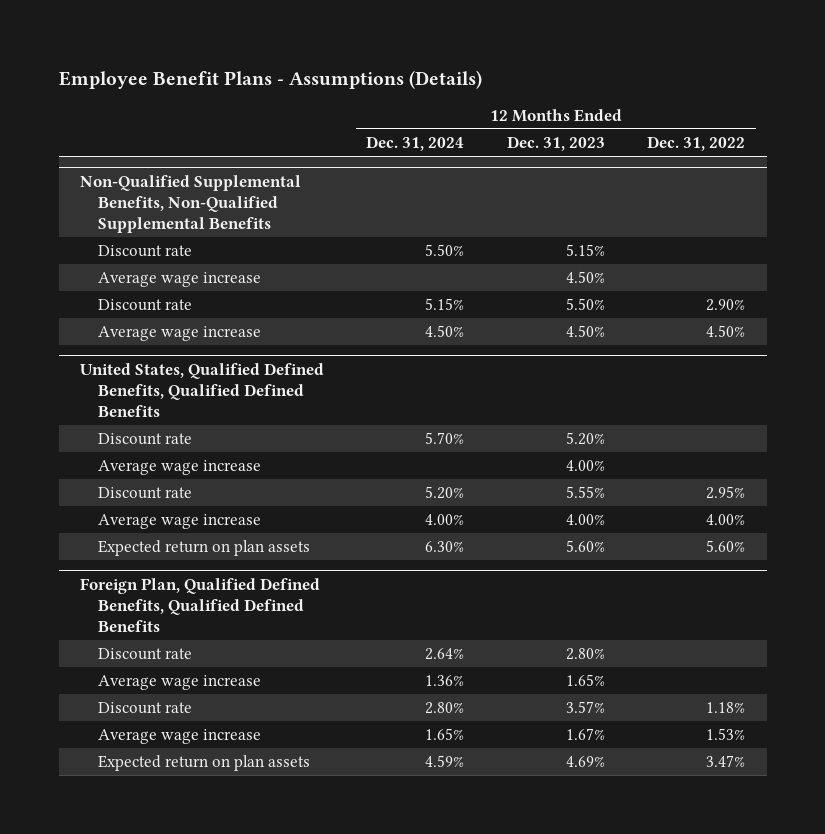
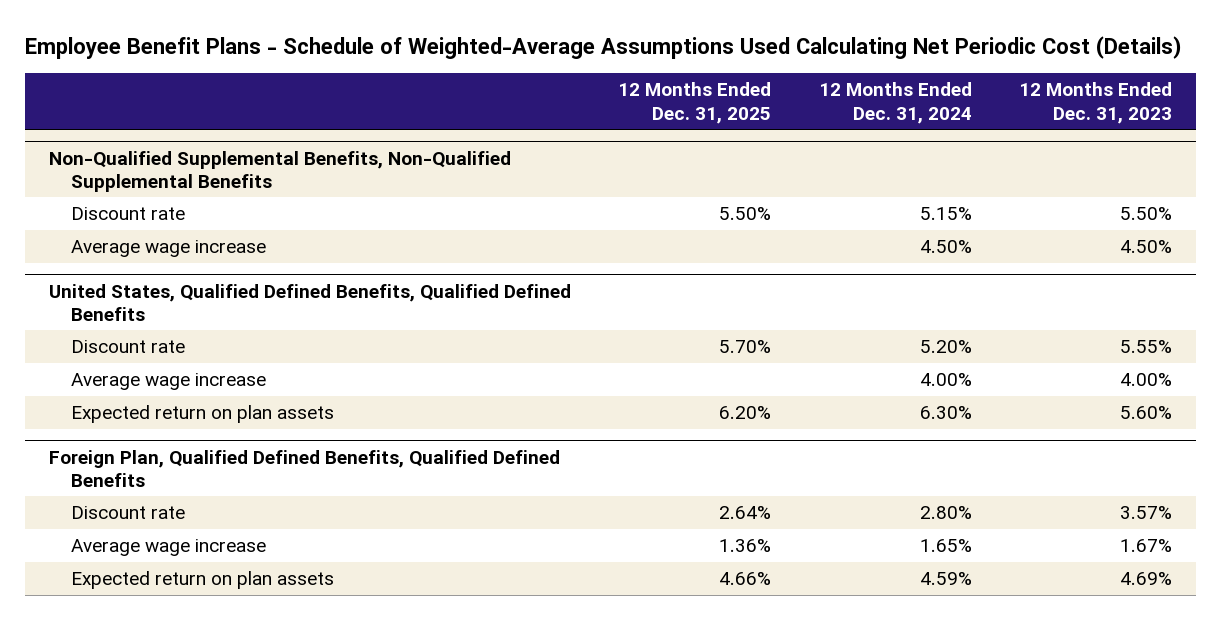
[58,69,482,89] Employee Benefit Plans - Assumptions (Details) -> [24,36,1182,60] Employee Benefit Plans - Schedule of Weighted-Average Assumptions Used Calculating Net Periodic Cost (Details)
[647,136,746,152] Dec. 31, 2022 -> none
none -> [618,82,772,124] 12 Months Ended Dec. 31, 2025
[98,245,193,258] Discount rate -> none
[98,272,262,288] Average wage increase -> none
[98,433,193,446] Discount rate -> none
[98,460,262,476] Average wage increase -> none
[98,648,193,661] Discount rate -> none
[98,675,262,691] Average wage increase -> none

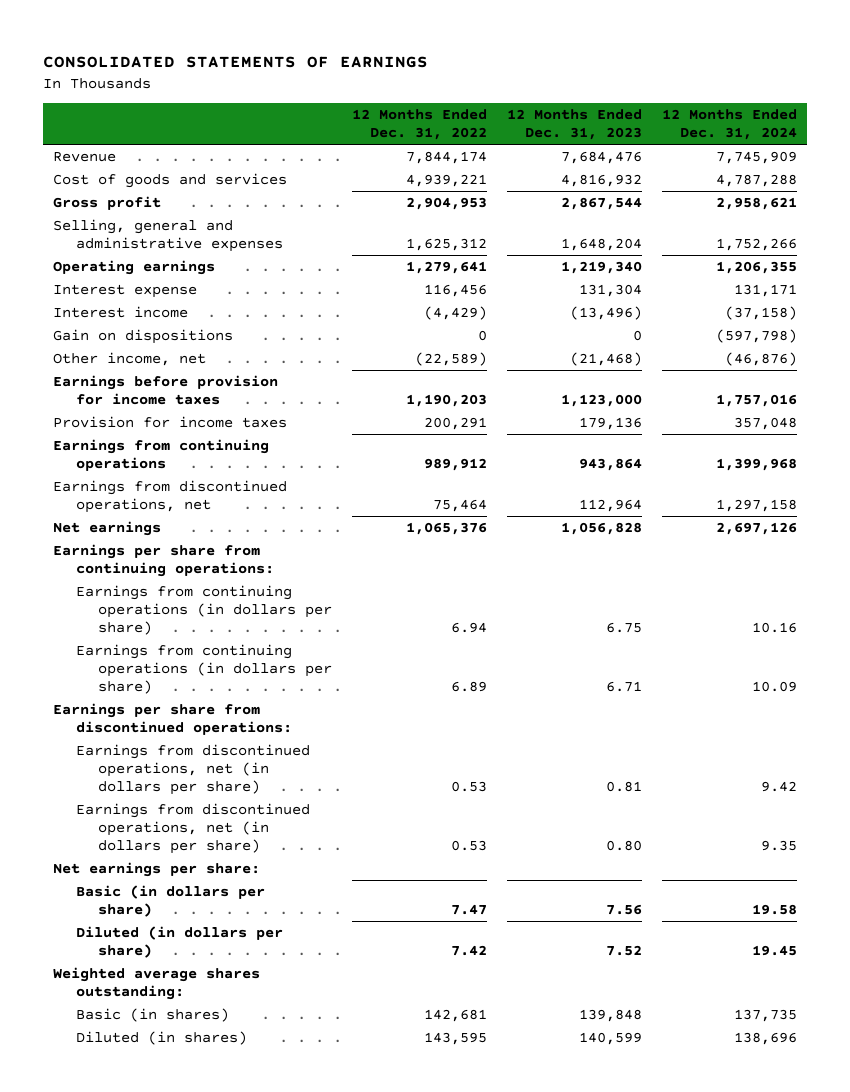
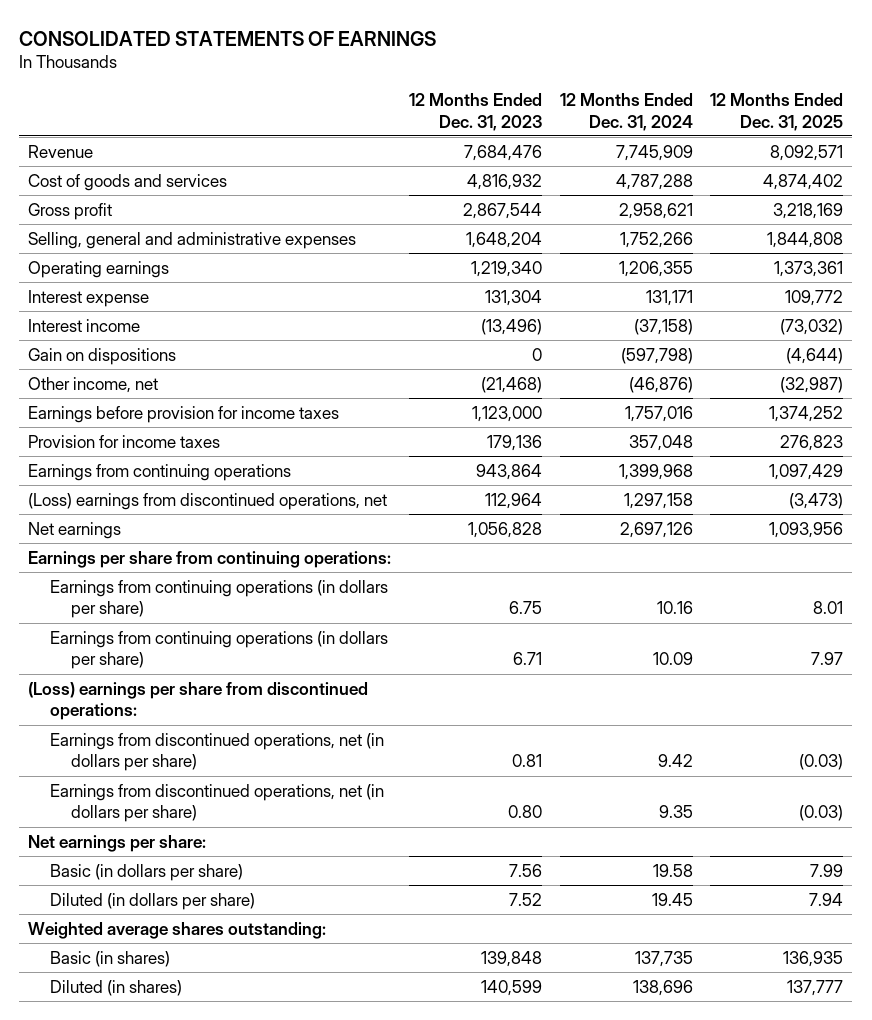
[352,109,488,141] 12 Months Ended Dec. 31, 2022 -> none
none -> [710,92,844,131] 12 Months Ended Dec. 31, 2025
[52,480,287,514] Earnings from discontinued operations, net -> [28,492,388,510] (Loss) earnings from discontinued operations, net
[52,703,292,736] Earnings per share from discontinued operations: -> [28,681,369,721] (Loss) earnings per share from discontinued operations:

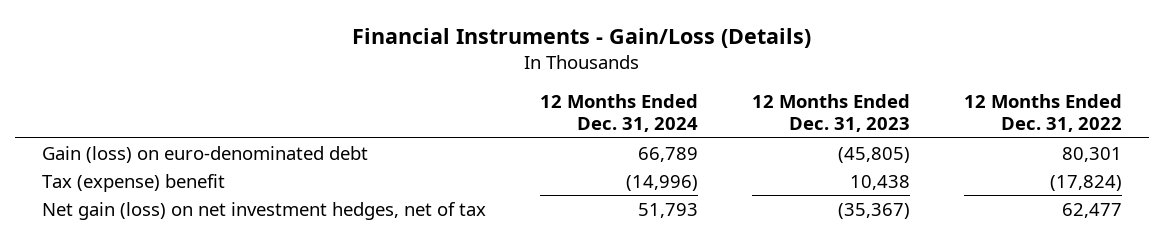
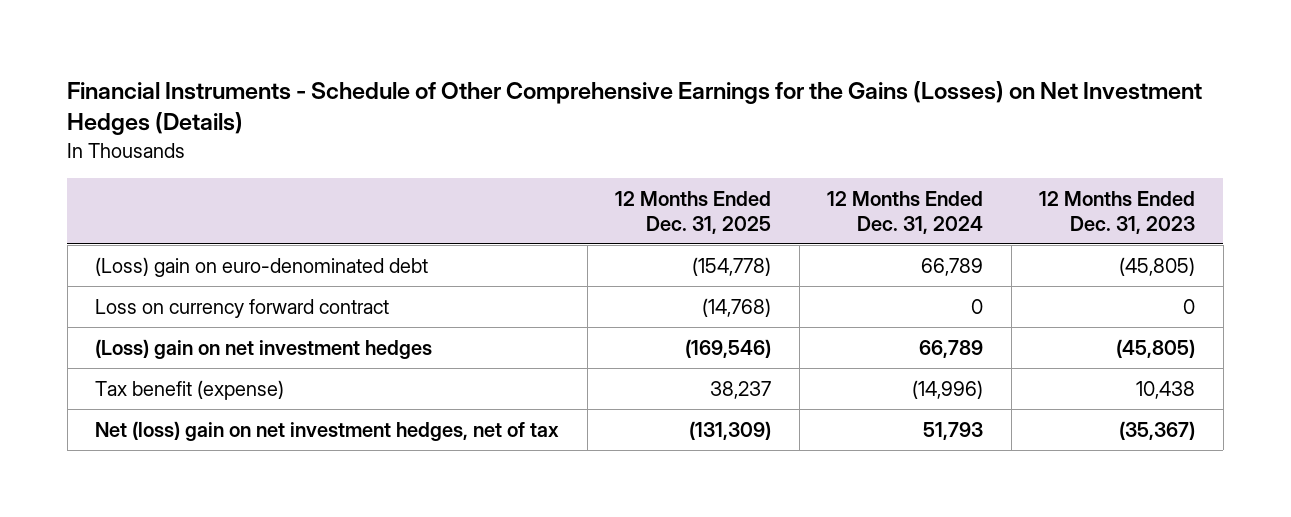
[352,27,812,48] Financial Instruments - Gain/Loss (Details) -> [67,80,1203,136] Financial Instruments - Schedule of Other Comprehensive Earnings for the Gains (Losses) on Net Investment Hedges (Details)
[964,94,1123,133] 12 Months Ended Dec. 31, 2022 -> none
none -> [615,190,772,234] 12 Months Ended Dec. 31, 2025
[42,145,369,163] Gain (loss) on euro-denominated debt -> [95,256,429,277] (Loss) gain on euro-denominated debt
none -> [95,298,390,318] Loss on currency forward contract
none -> [95,338,433,359] (Loss) gain on net investment hedges
[42,173,226,192] Tax (expense) benefit -> [95,379,285,400] Tax benefit (expense)
[42,201,487,220] Net gain (loss) on net investment hedges, net of tax -> [95,420,560,441] Net (loss) gain on net investment hedges, net of tax

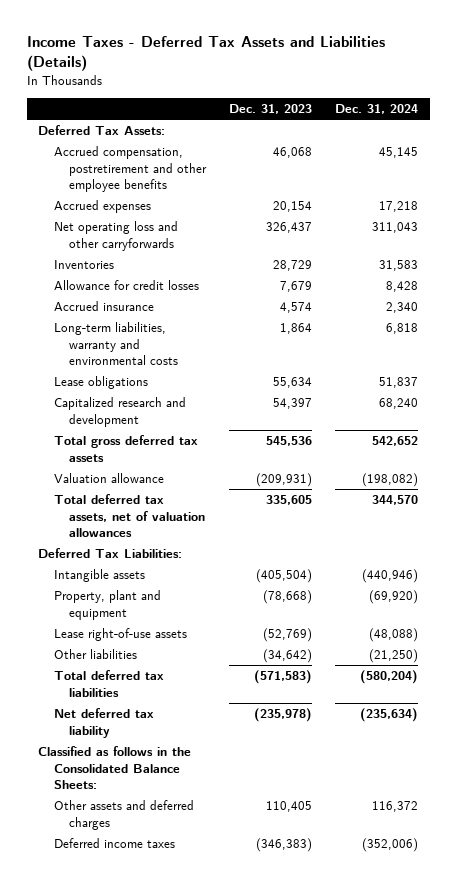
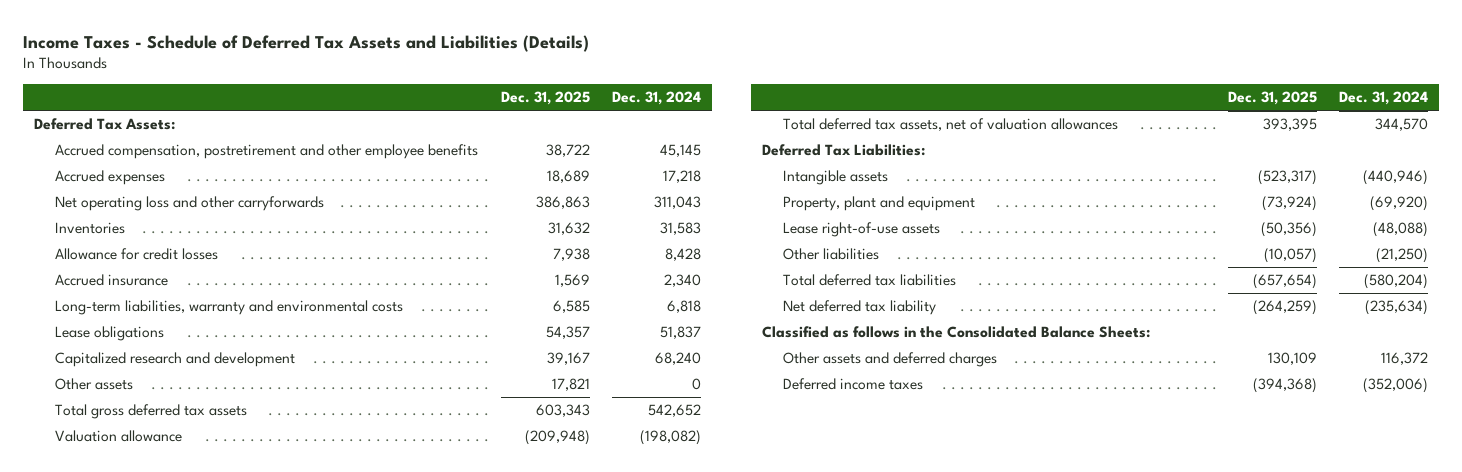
[26,36,385,72] Income Taxes - Deferred Tax Assets and Liabilities (Details) -> [23,34,590,52] Income Taxes - Schedule of Deferred Tax Assets and Liabilities (Details)
[229,104,313,115] Dec. 31, 2023 -> none
none -> [500,91,590,106] Dec. 31, 2025
none -> [55,378,134,391] Other assets

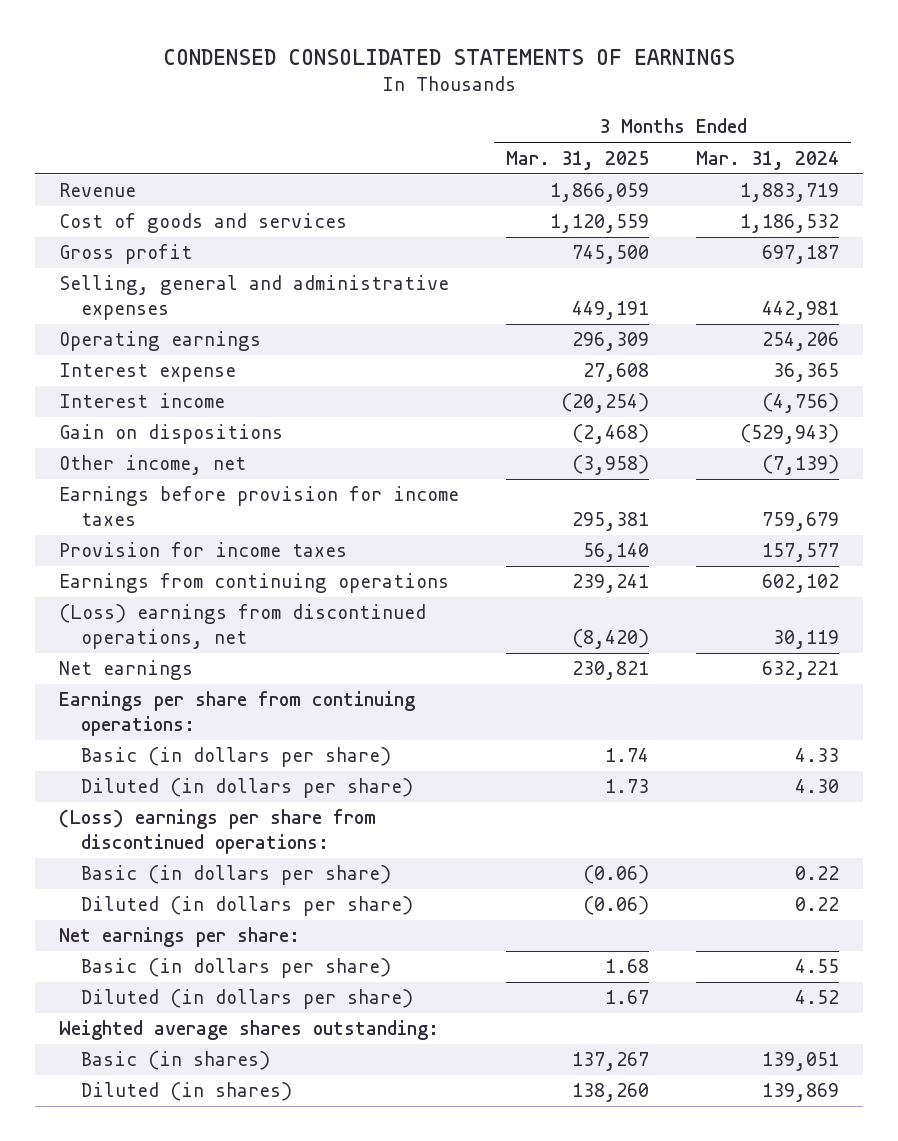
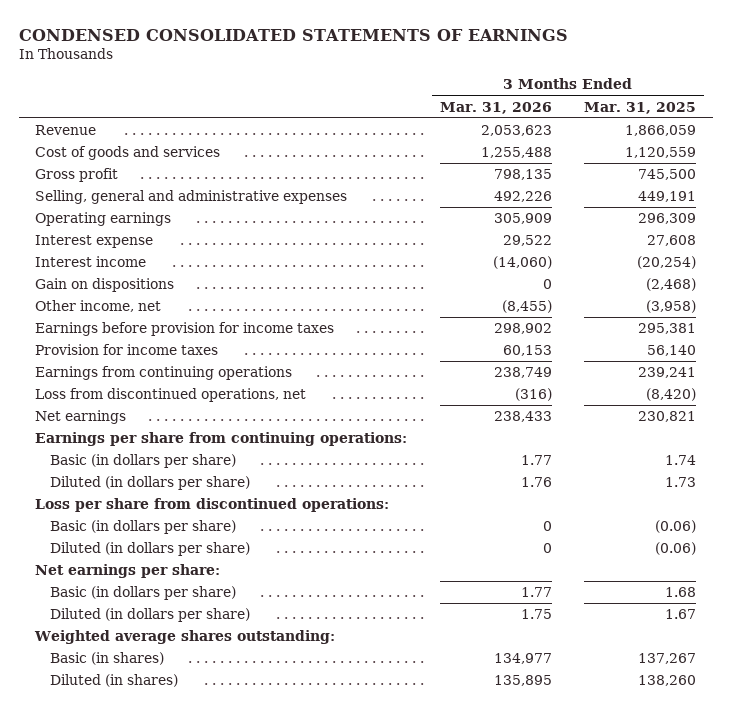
[696,150,840,170] Mar. 31, 2024 -> none
none -> [439,101,552,114] Mar. 31, 2026
[58,604,426,649] (Loss) earnings from discontinued operations, net -> [35,388,307,403] Loss from discontinued operations, net
[58,809,376,854] (Loss) earnings per share from discontinued operations: -> [35,498,390,513] Loss per share from discontinued operations:

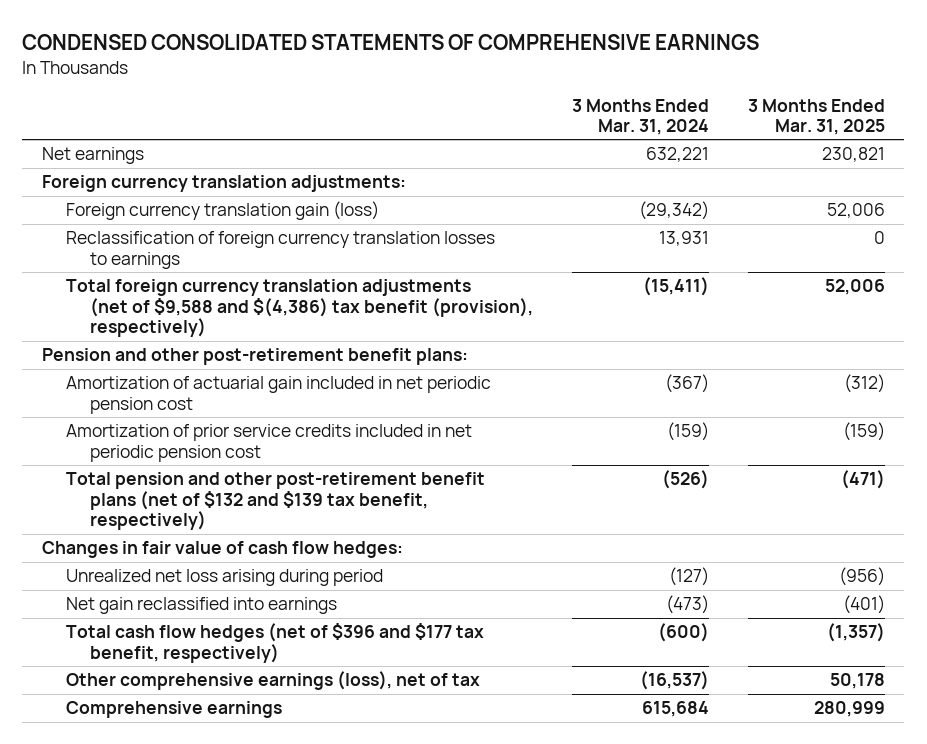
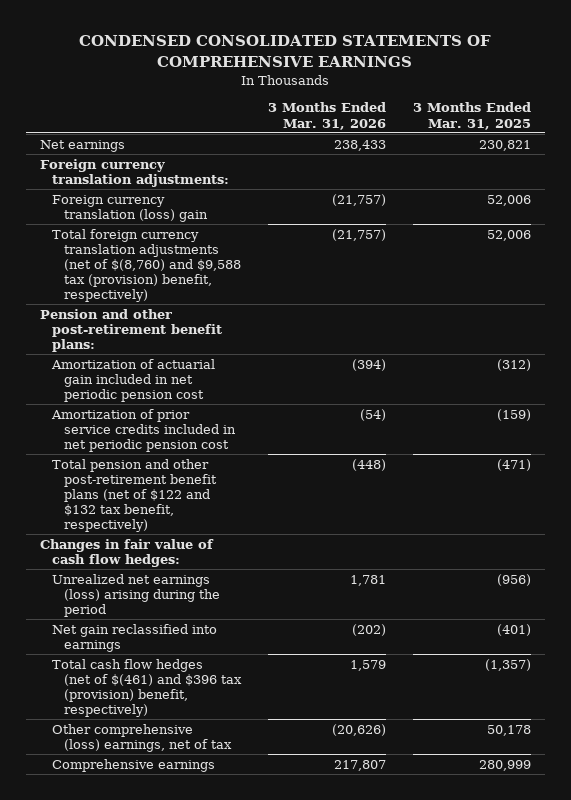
[571,98,709,136] 3 Months Ended Mar. 31, 2024 -> none
none -> [267,102,386,130] 3 Months Ended Mar. 31, 2026
[65,231,495,269] Reclassification of foreign currency translation losses to earnings -> none
[65,201,379,221] Foreign currency translation gain (loss) -> [51,194,208,222] Foreign currency translation (loss) gain
[65,279,533,338] Total foreign currency translation adjustments (net of $9,588 and $(4,386) tax benefit (provision), respectively) -> [51,228,241,303] Total foreign currency translation adjustments (net of $(8,760) and $9,588 tax (provision) benefit, respectively)
[65,472,485,531] Total pension and other post-retirement benefit plans (net of $132 and $139 tax benefit, respectively) -> [51,458,217,533] Total pension and other post-retirement benefit plans (net of $122 and $132 tax benefit, respectively)
[65,569,383,587] Unrealized net loss arising during period -> [51,573,220,618] Unrealized net earnings (loss) arising during the period
[65,623,484,663] Total cash flow hedges (net of $396 and $177 tax benefit, respectively) -> [51,658,242,718] Total cash flow hedges (net of $(461) and $396 tax (provision) benefit, respectively)
[65,671,480,691] Other comprehensive earnings (loss), net of tax -> [51,723,232,752] Other comprehensive (loss) earnings, net of tax

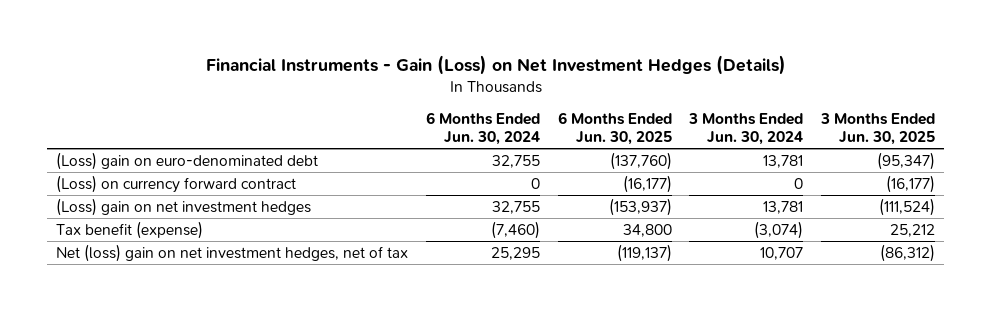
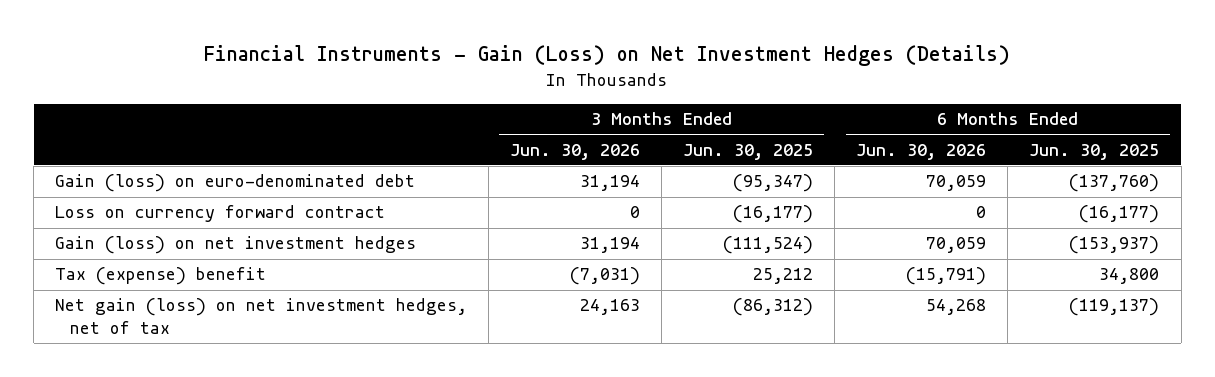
[425,111,540,146] 6 Months Ended Jun. 30, 2024 -> none
[688,112,804,146] 3 Months Ended Jun. 30, 2024 -> none
none -> [510,143,641,160] Jun. 30, 2026
none -> [856,143,987,160] Jun. 30, 2026
[56,151,319,170] (Loss) gain on euro-denominated debt -> [55,174,416,193] Gain (loss) on euro-denominated debt
[56,174,297,193] (Loss) on currency forward contract -> [55,205,386,223] Loss on currency forward contract
[56,197,312,216] (Loss) gain on net investment hedges -> [55,236,417,255] Gain (loss) on net investment hedges
[56,220,204,239] Tax benefit (expense) -> [55,267,267,286] Tax (expense) benefit
[56,243,409,262] Net (loss) gain on net investment hedges, net of tax -> [55,298,468,334] Net gain (loss) on net investment hedges, net of tax

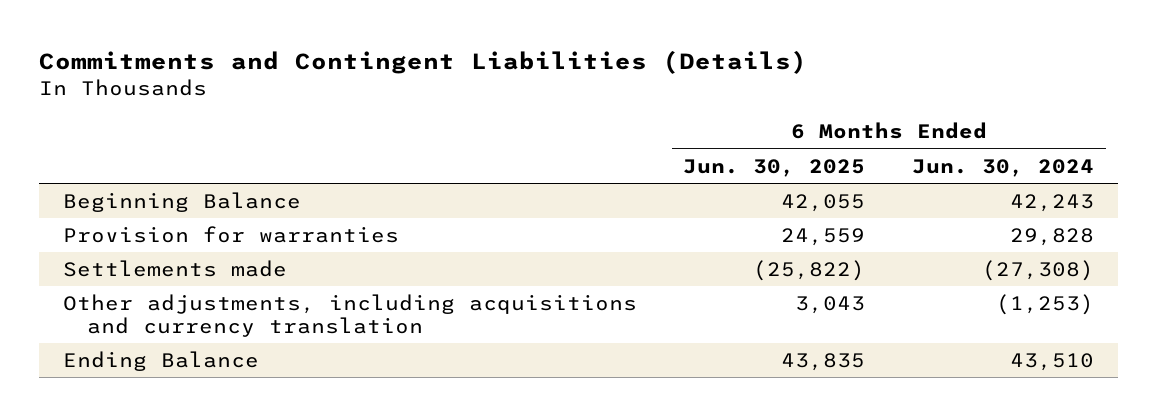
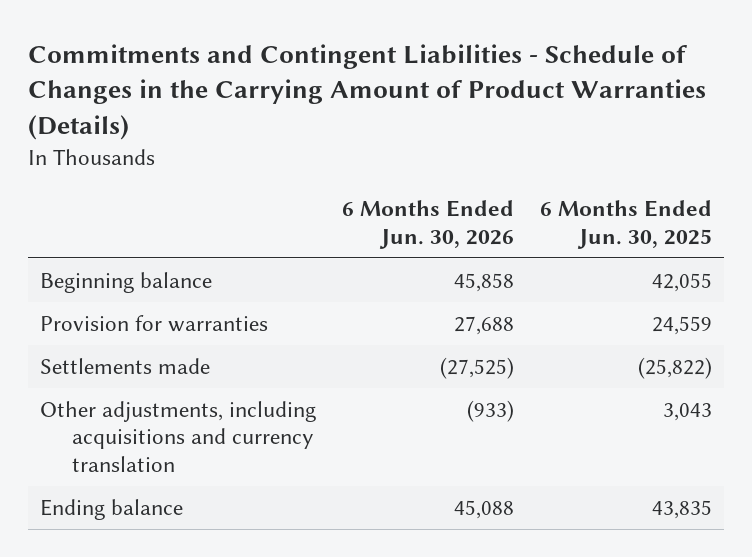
[39,50,808,75] Commitments and Contingent Liabilities (Details) -> [27,43,706,140] Commitments and Contingent Liabilities - Schedule of Changes in the Carrying Amount of Product Warranties (Details)
[912,158,1095,177] Jun. 30, 2024 -> none
none -> [341,200,514,249] 6 Months Ended Jun. 30, 2026
[62,191,301,212] Beginning Balance -> [40,271,213,293] Beginning balance
[62,350,259,371] Ending Balance -> [40,498,184,520] Ending balance

